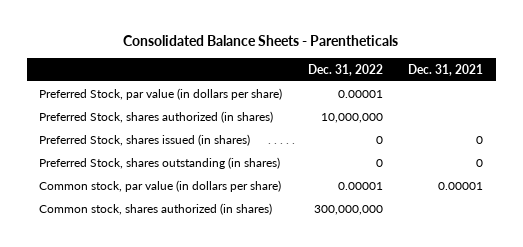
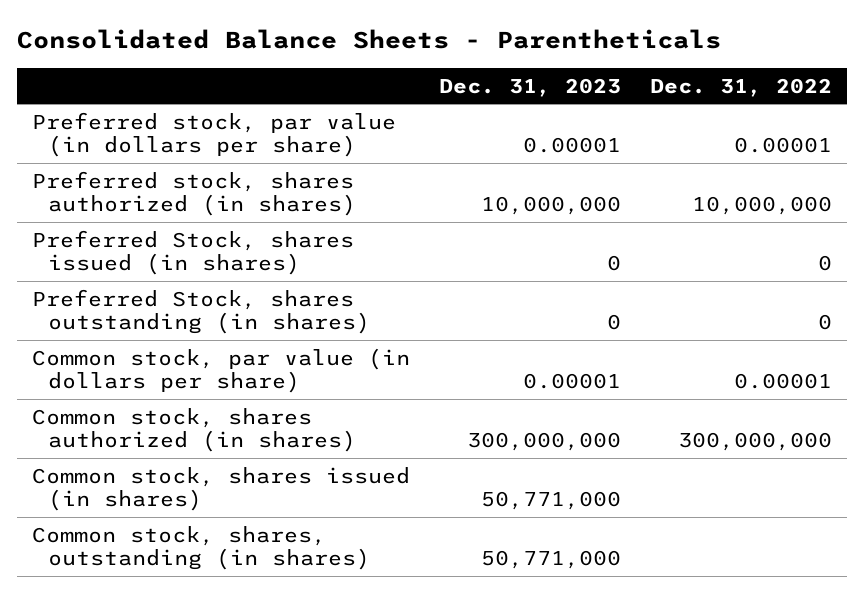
[408,63,484,76] Dec. 31, 2021 -> none
none -> [439,77,622,97] Dec. 31, 2023
[39,87,283,100] Preferred Stock, par value (in dollars per share) -> [31,111,396,158] Preferred stock, par value (in dollars per share)
[39,110,274,123] Preferred Stock, shares authorized (in shares) -> [31,170,357,217] Preferred stock, shares authorized (in shares)
none -> [31,466,410,512] Common stock, shares issued (in shares)
none -> [31,525,371,571] Common stock, shares, outstanding (in shares)

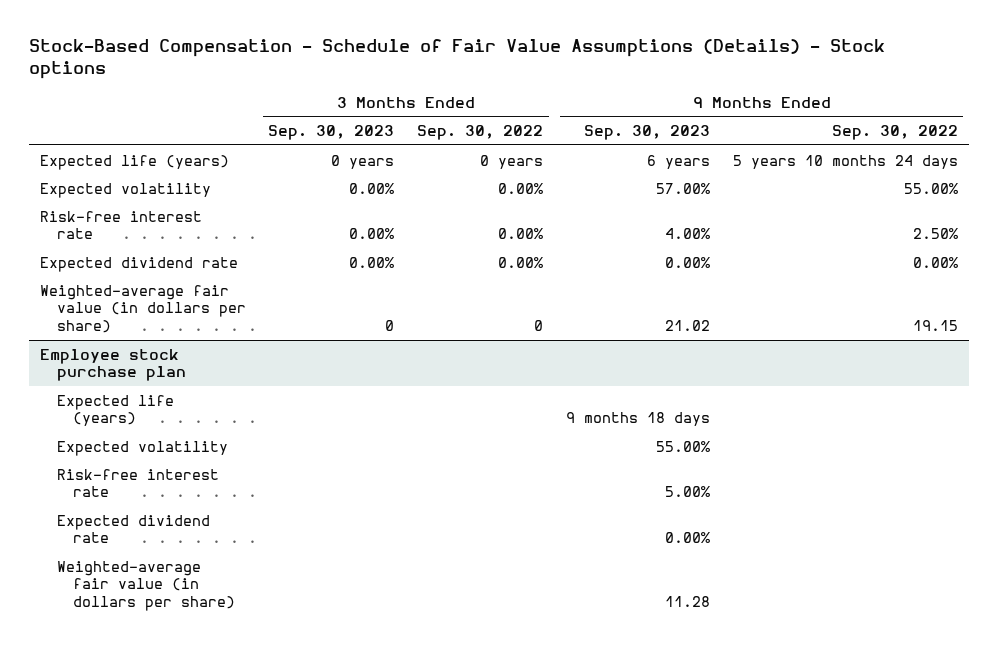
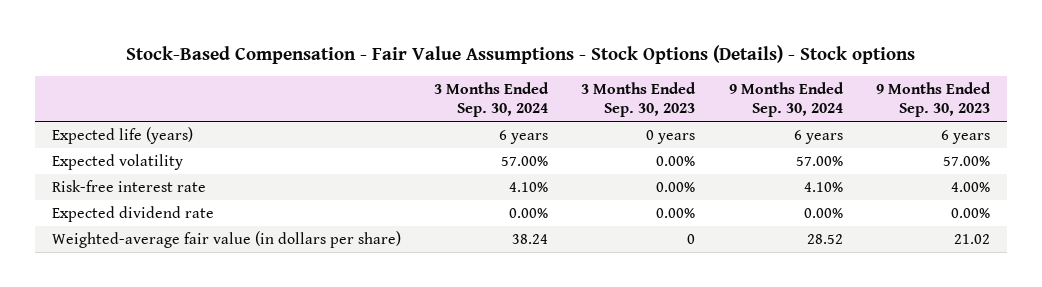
[29,38,886,80] Stock-Based Compensation - Schedule of Fair Value Assumptions (Details) - Stock options -> [125,44,915,64] Stock-Based Compensation - Fair Value Assumptions - Stock Options (Details) - Stock options
[417,125,544,141] Sep. 30, 2022 -> none
[831,125,958,141] Sep. 30, 2022 -> none
none -> [434,81,550,118] 3 Months Ended Sep. 30, 2024
none -> [728,81,844,118] 9 Months Ended Sep. 30, 2024
[40,348,186,382] Employee stock purchase plan -> none
[56,394,174,427] Expected life (years) -> none
[56,440,228,456] Expected volatility -> none
[56,468,219,498] Risk-free interest rate -> none
[56,514,210,544] Expected dividend rate -> none
[56,560,236,612] Weighted-average fair value (in dollars per share) -> none

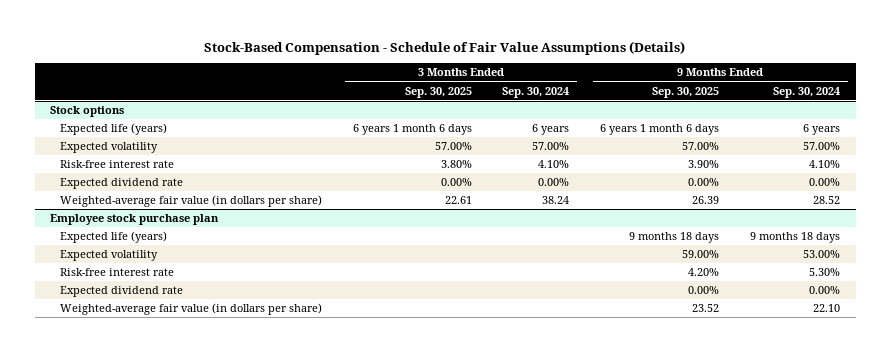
[125,44,915,64] Stock-Based Compensation - Fair Value Assumptions - Stock Options (Details) - Stock options -> [204,41,686,56] Stock-Based Compensation - Schedule of Fair Value Assumptions (Details)
[581,81,697,118] 3 Months Ended Sep. 30, 2023 -> none
[876,81,992,118] 9 Months Ended Sep. 30, 2023 -> none
none -> [404,86,472,98] Sep. 30, 2025
none -> [652,86,720,98] Sep. 30, 2025
none -> [50,106,125,118] Stock options
none -> [50,214,220,226] Employee stock purchase plan
none -> [59,231,167,244] Expected life (years)
none -> [59,250,158,262] Expected volatility
none -> [59,268,174,277] Risk-free interest rate
none -> [59,286,183,298] Expected dividend rate
none -> [59,303,322,316] Weighted-average fair value (in dollars per share)

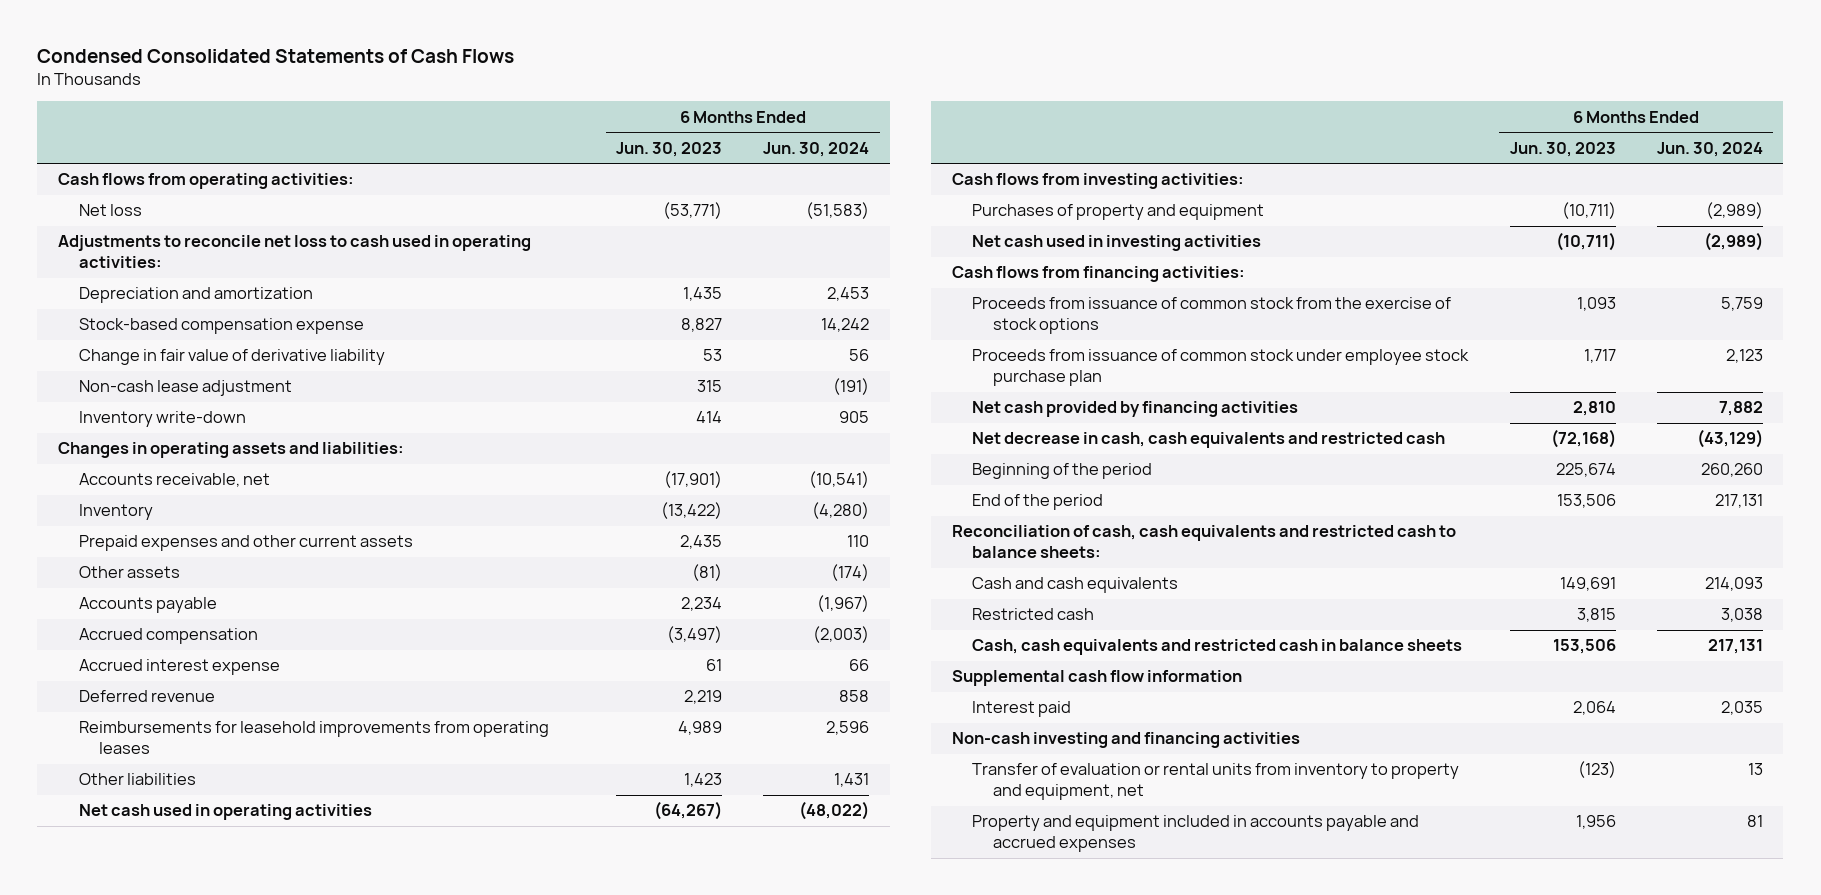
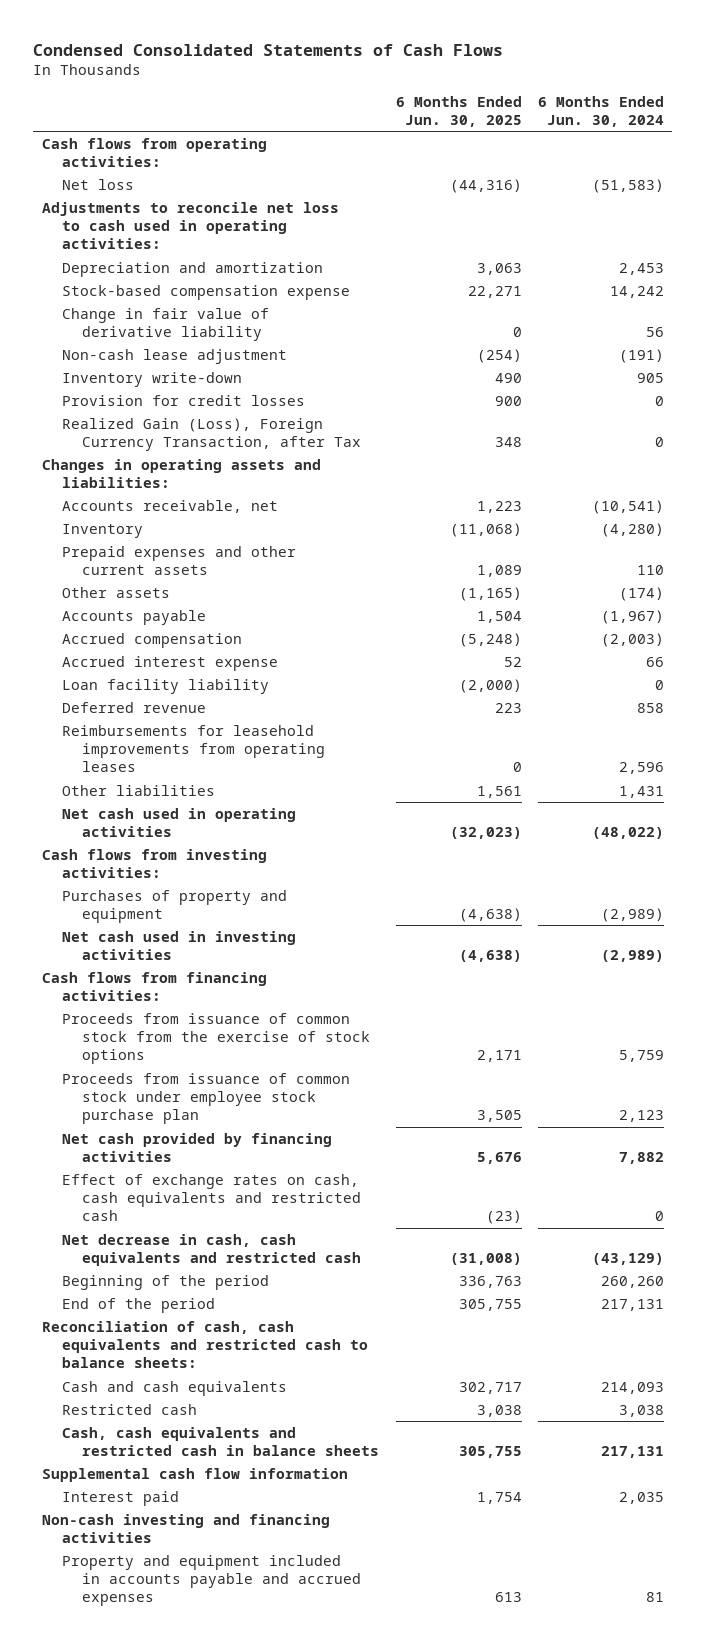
[615,141,722,157] Jun. 30, 2023 -> none
none -> [395,95,522,127] 6 Months Ended Jun. 30, 2025
none -> [61,394,305,406] Provision for credit losses
none -> [61,417,362,452] Realized Gain (Loss), Foreign Currency Transaction, after Tax
none -> [61,678,269,694] Loan facility liability
none -> [61,1173,362,1222] Effect of exchange rates on cash, cash equivalents and restricted cash
[972,763,1460,801] Transfer of evaluation or rental units from inventory to property and equipment, net -> none

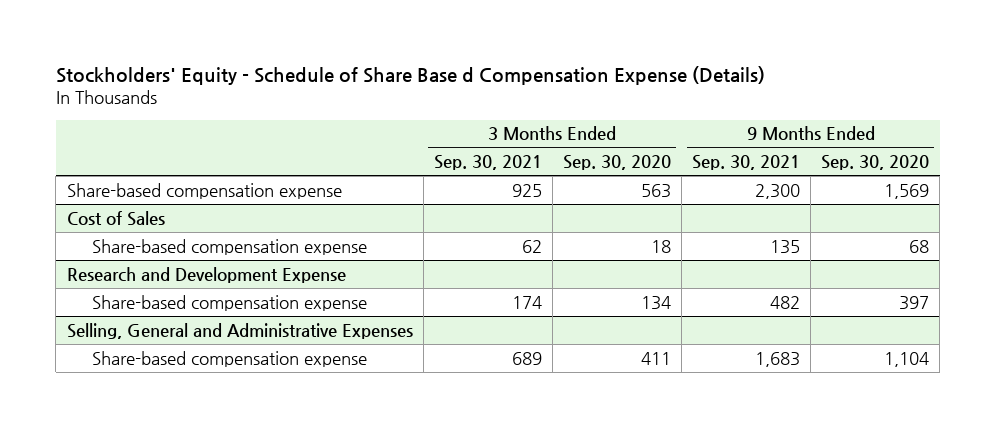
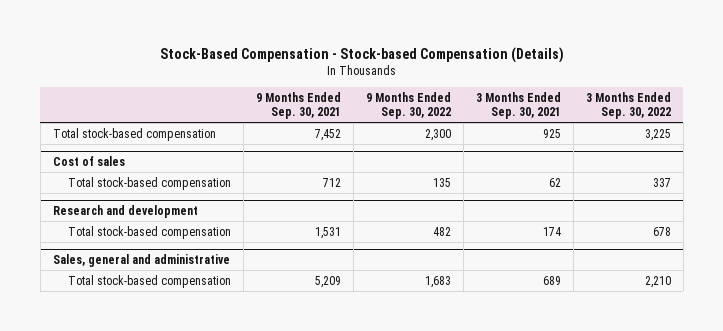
[55,66,765,86] Stockholders' Equity - Schedule of Share Base d Compensation Expense (Details) -> [159,46,564,63] Stock-Based Compensation - Stock-based Compensation (Details)
[562,154,671,170] Sep. 30, 2020 -> none
[821,154,930,170] Sep. 30, 2020 -> none
none -> [365,91,451,120] 9 Months Ended Sep. 30, 2022
none -> [585,91,671,120] 3 Months Ended Sep. 30, 2022
[66,182,342,199] Share-based compensation expense -> [52,127,216,141] Total stock-based compensation
[755,183,801,199] 2,300 -> [314,128,341,141] 7,452
[66,210,165,226] Cost of Sales -> [52,156,125,167] Cost of sales
[92,238,368,255] Share-based compensation expense -> [67,176,231,190] Total stock-based compensation
[770,239,801,254] 135 -> [322,177,341,187] 712
[66,266,346,283] Research and Development Expense -> [52,205,198,219] Research and development
[92,294,368,311] Share-based compensation expense -> [67,225,231,239] Total stock-based compensation
[770,295,801,309] 482 -> [314,226,341,239] 1,531
[66,322,413,339] Selling, General and Administrative Expenses -> [52,254,230,268] Sales, general and administrative
[92,350,368,367] Share-based compensation expense -> [67,274,231,288] Total stock-based compensation
[755,351,801,367] 1,683 -> [314,275,341,288] 5,209

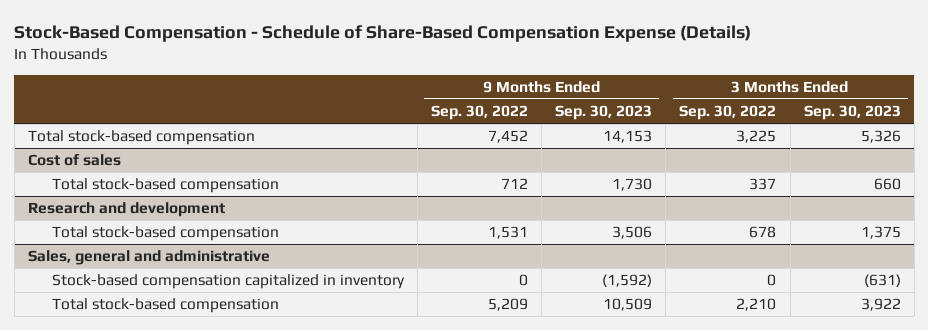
[159,46,564,63] Stock-Based Compensation - Stock-based Compensation (Details) -> [14,25,752,43] Stock-Based Compensation - Schedule of Share-Based Compensation Expense (Details)
[255,91,341,120] 9 Months Ended Sep. 30, 2021 -> none
[475,91,561,120] 3 Months Ended Sep. 30, 2021 -> none
none -> [555,105,653,121] Sep. 30, 2023
none -> [803,105,901,121] Sep. 30, 2023
[424,128,451,141] 2,300 -> [487,130,528,144] 7,452
[432,177,451,187] 135 -> [500,178,528,190] 712
[432,226,451,236] 482 -> [487,226,528,240] 1,531
none -> [51,274,405,290] Stock-based compensation capitalized in inventory
[424,275,451,288] 1,683 -> [487,298,528,312] 5,209

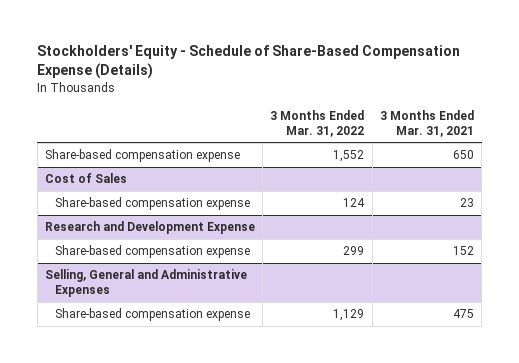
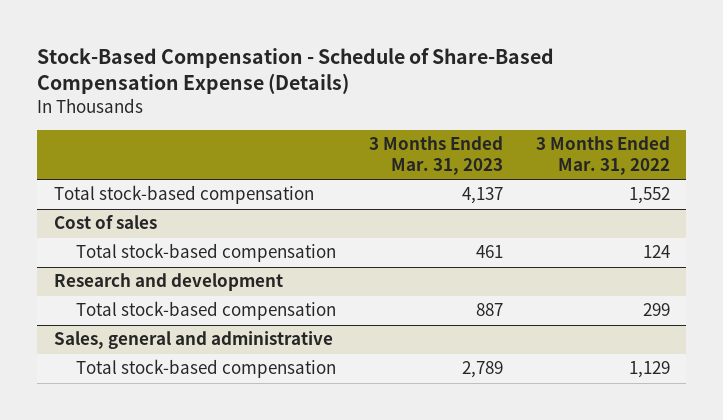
[37,45,461,80] Stockholders' Equity - Schedule of Share-Based Compensation Expense (Details) -> [37,47,555,94] Stock-Based Compensation - Schedule of Share-Based Compensation Expense (Details)
[379,109,474,137] 3 Months Ended Mar. 31, 2021 -> none
none -> [368,136,503,176] 3 Months Ended Mar. 31, 2023
[45,149,241,163] Share-based compensation expense -> [53,185,314,205] Total stock-based compensation
[45,173,128,184] Cost of Sales -> [53,215,157,230] Cost of sales
[55,197,251,211] Share-based compensation expense -> [76,243,337,263] Total stock-based compensation
[45,221,256,235] Research and Development Expense -> [53,273,283,292] Research and development
[55,245,251,259] Share-based compensation expense -> [76,301,337,321] Total stock-based compensation
[45,269,248,298] Selling, General and Administrative Expenses -> [53,331,333,350] Sales, general and administrative
[55,308,251,322] Share-based compensation expense -> [76,359,337,379] Total stock-based compensation

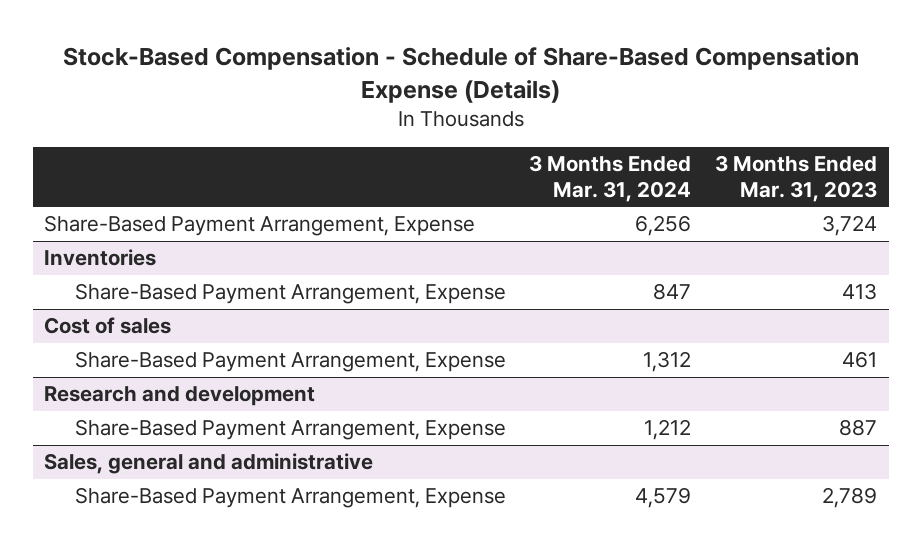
[535,136,670,176] 3 Months Ended Mar. 31, 2022 -> none
none -> [529,155,692,202] 3 Months Ended Mar. 31, 2024
[53,185,314,205] Total stock-based compensation -> none
none -> [44,215,476,237] Share-Based Payment Arrangement, Expense
none -> [44,249,157,267] Inventories
none -> [74,283,506,305] Share-Based Payment Arrangement, Expense
[76,243,337,263] Total stock-based compensation -> [74,351,506,373] Share-Based Payment Arrangement, Expense
[76,301,337,321] Total stock-based compensation -> [74,419,506,441] Share-Based Payment Arrangement, Expense
[76,359,337,379] Total stock-based compensation -> [74,487,506,509] Share-Based Payment Arrangement, Expense

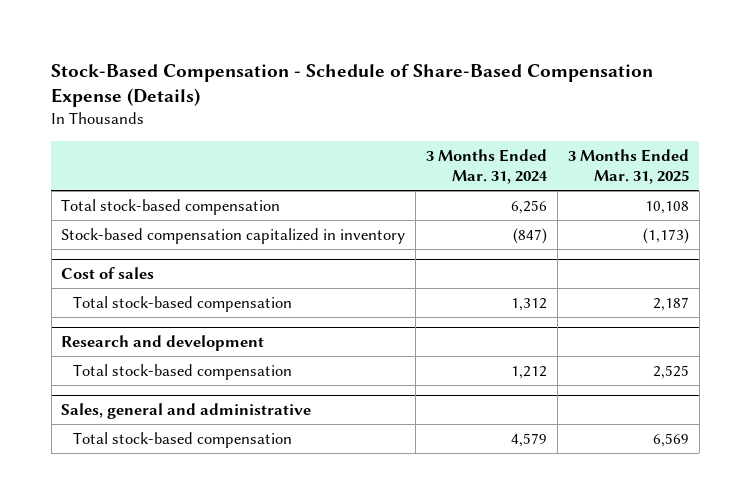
[714,155,877,202] 3 Months Ended Mar. 31, 2023 -> none
none -> [568,148,690,185] 3 Months Ended Mar. 31, 2025
[44,249,157,267] Inventories -> none
[74,283,506,305] Share-Based Payment Arrangement, Expense -> none
[44,215,476,237] Share-Based Payment Arrangement, Expense -> [61,198,281,215] Total stock-based compensation
none -> [61,227,406,244] Stock-based compensation capitalized in inventory
[74,351,506,373] Share-Based Payment Arrangement, Expense -> [73,295,293,312] Total stock-based compensation
[74,419,506,441] Share-Based Payment Arrangement, Expense -> [73,363,293,380] Total stock-based compensation
[74,487,506,509] Share-Based Payment Arrangement, Expense -> [73,431,293,448] Total stock-based compensation

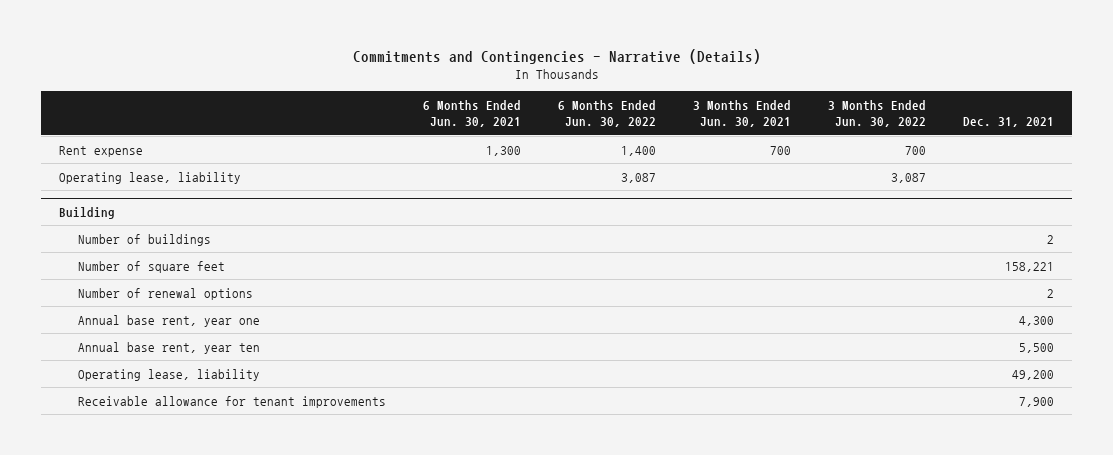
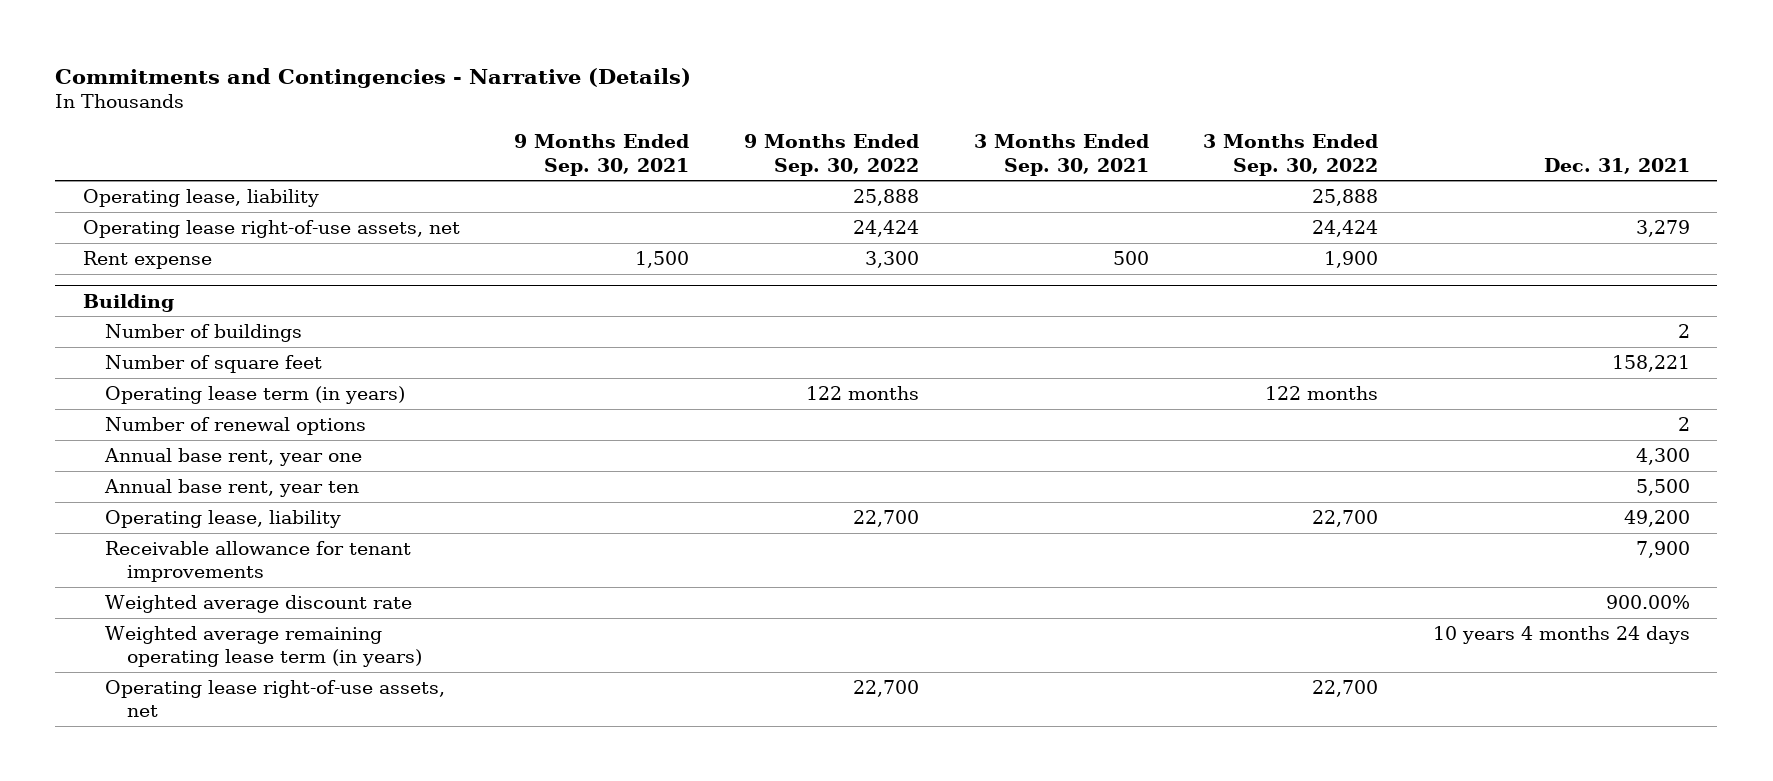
[422,99,521,128] 6 Months Ended Jun. 30, 2021 -> none
[557,99,656,128] 6 Months Ended Jun. 30, 2022 -> none
[692,99,791,128] 3 Months Ended Jun. 30, 2021 -> none
[827,99,926,128] 3 Months Ended Jun. 30, 2022 -> none
none -> [514,134,690,176] 9 Months Ended Sep. 30, 2021
none -> [743,134,919,176] 9 Months Ended Sep. 30, 2022
none -> [973,134,1149,176] 3 Months Ended Sep. 30, 2021
none -> [1203,134,1379,176] 3 Months Ended Sep. 30, 2022
none -> [82,219,460,238] Operating lease right-of-use assets, net
[59,145,144,157] Rent expense -> [82,250,212,269] Rent expense
none -> [104,385,405,404] Operating lease term (in years)
none -> [104,594,412,613] Weighted average discount rate
none -> [104,625,423,668] Weighted average remaining operating lease term (in years)
none -> [104,679,445,718] Operating lease right-of-use assets, net

